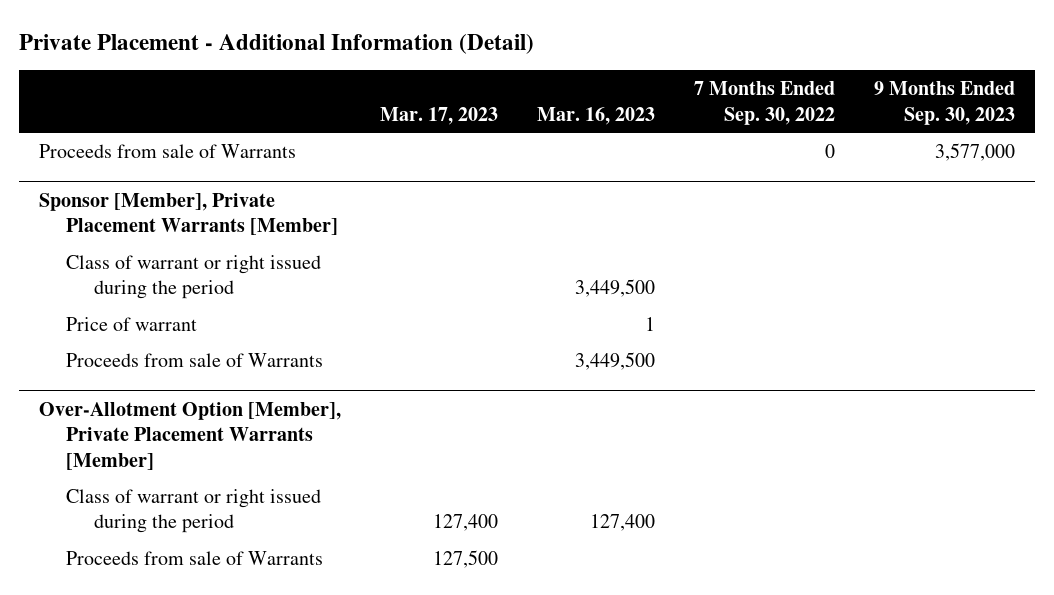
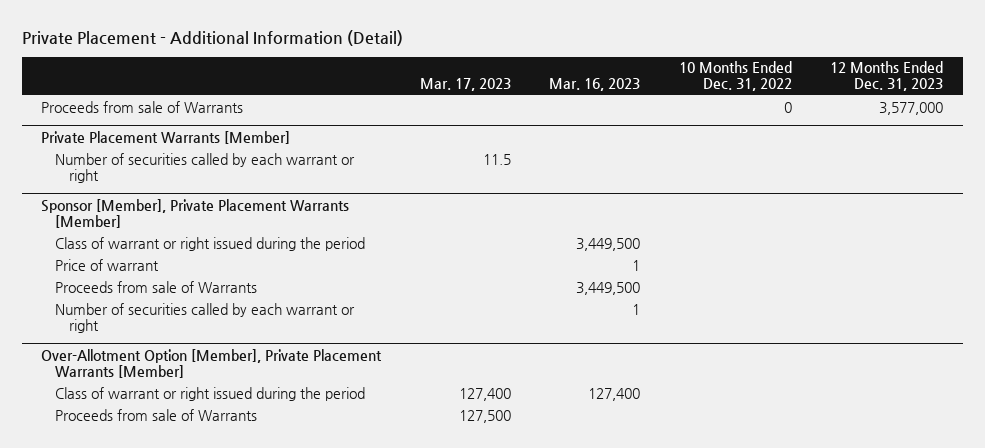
[694,81,836,125] 7 Months Ended Sep. 30, 2022 -> none
[874,81,1016,125] 9 Months Ended Sep. 30, 2023 -> none
none -> [678,61,792,92] 10 Months Ended Dec. 31, 2022
none -> [830,61,944,92] 12 Months Ended Dec. 31, 2023
none -> [41,130,291,144] Private Placement Warrants [Member]
none -> [55,152,356,183] Number of securities called by each warrant or right
none -> [55,302,356,333] Number of securities called by each warrant or right

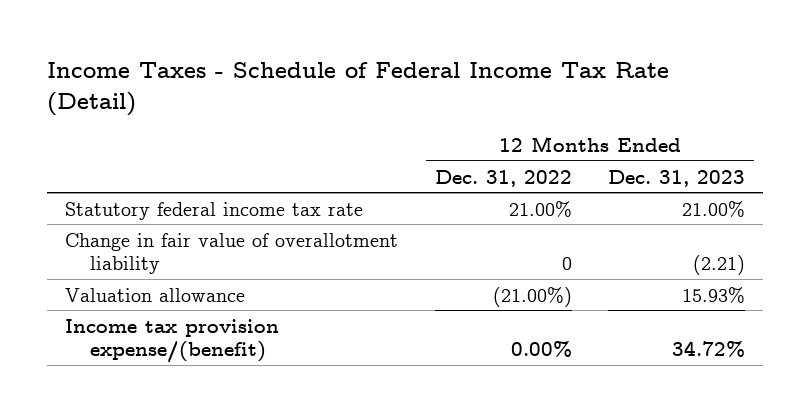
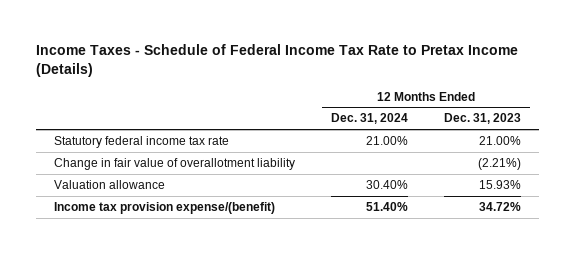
[46,62,669,117] Income Taxes - Schedule of Federal Income Tax Rate (Detail) -> [36,44,519,77] Income Taxes - Schedule of Federal Income Tax Rate to Pretax Income (Details)
[434,169,572,187] Dec. 31, 2022 -> none
none -> [331,113,409,125] Dec. 31, 2024
[693,255,746,276] (2.21) -> [478,157,522,170] (2.21%)

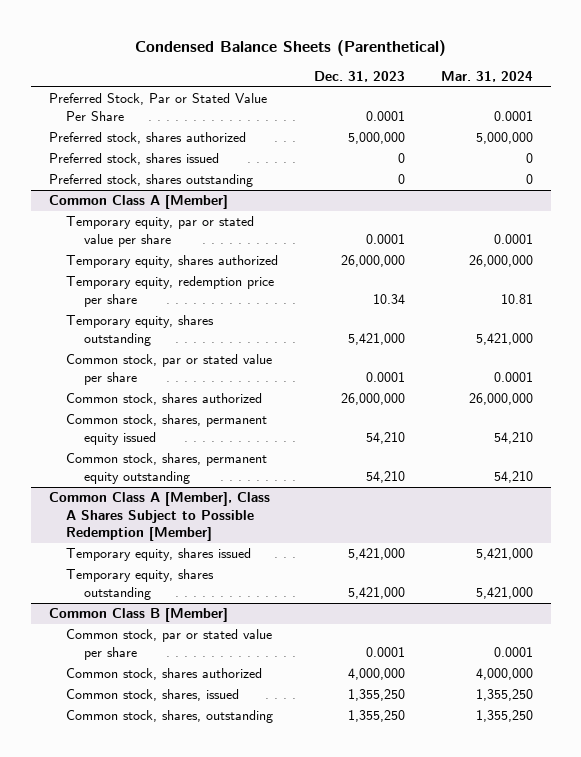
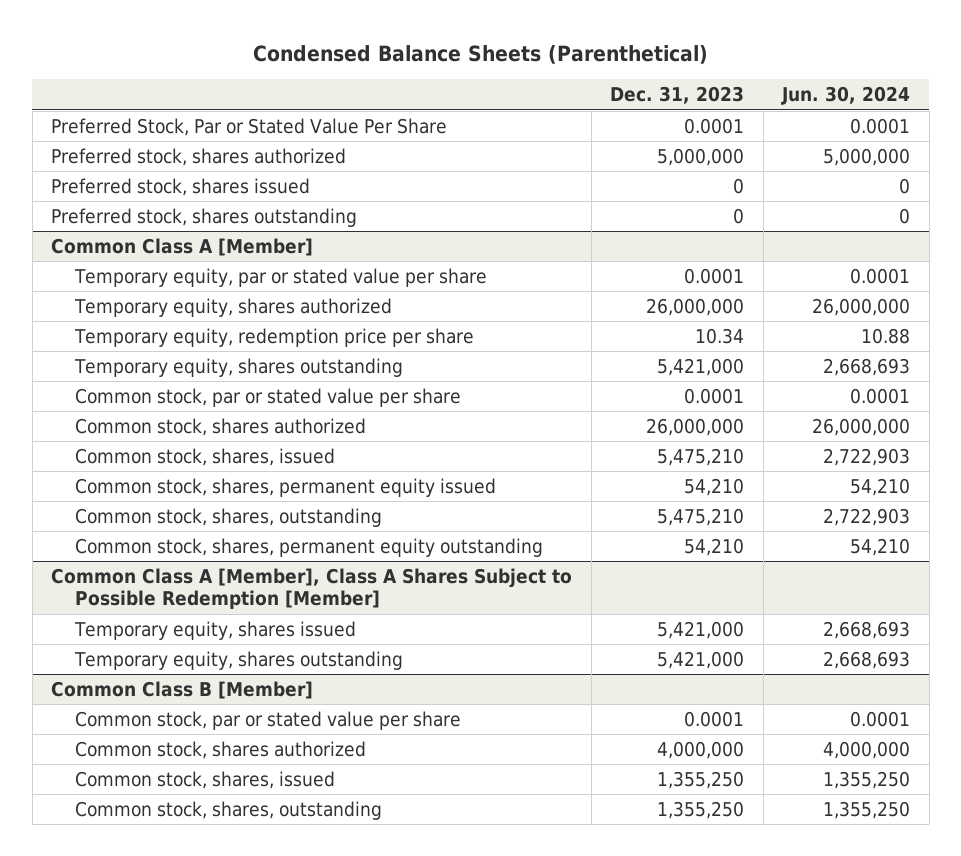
[440,70,533,82] Mar. 31, 2024 -> none
none -> [781,86,911,106] Jun. 30, 2024
none -> [75,447,336,466] Common stock, shares, issued
none -> [75,507,383,527] Common stock, shares, outstanding

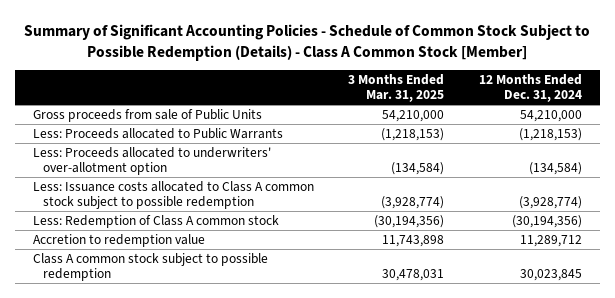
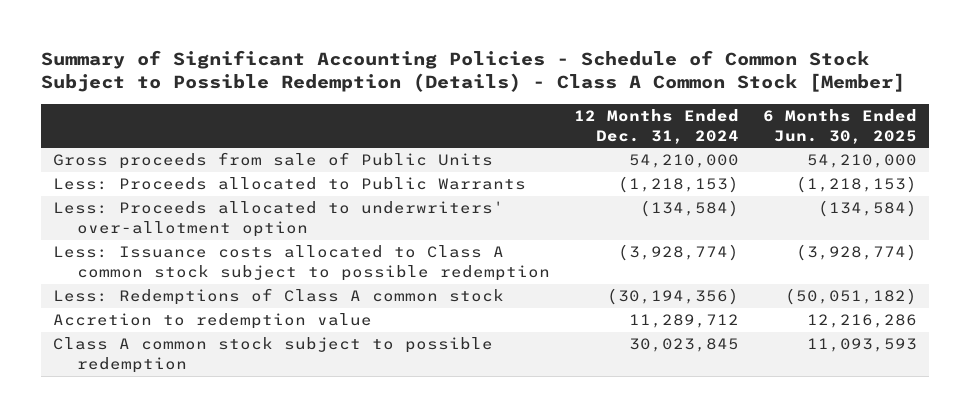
[348,73,445,103] 3 Months Ended Mar. 31, 2025 -> none
none -> [763,108,918,144] 6 Months Ended Jun. 30, 2025
[32,214,279,228] Less: Redemption of Class A common stock -> [53,288,505,306] Less: Redemptions of Class A common stock

